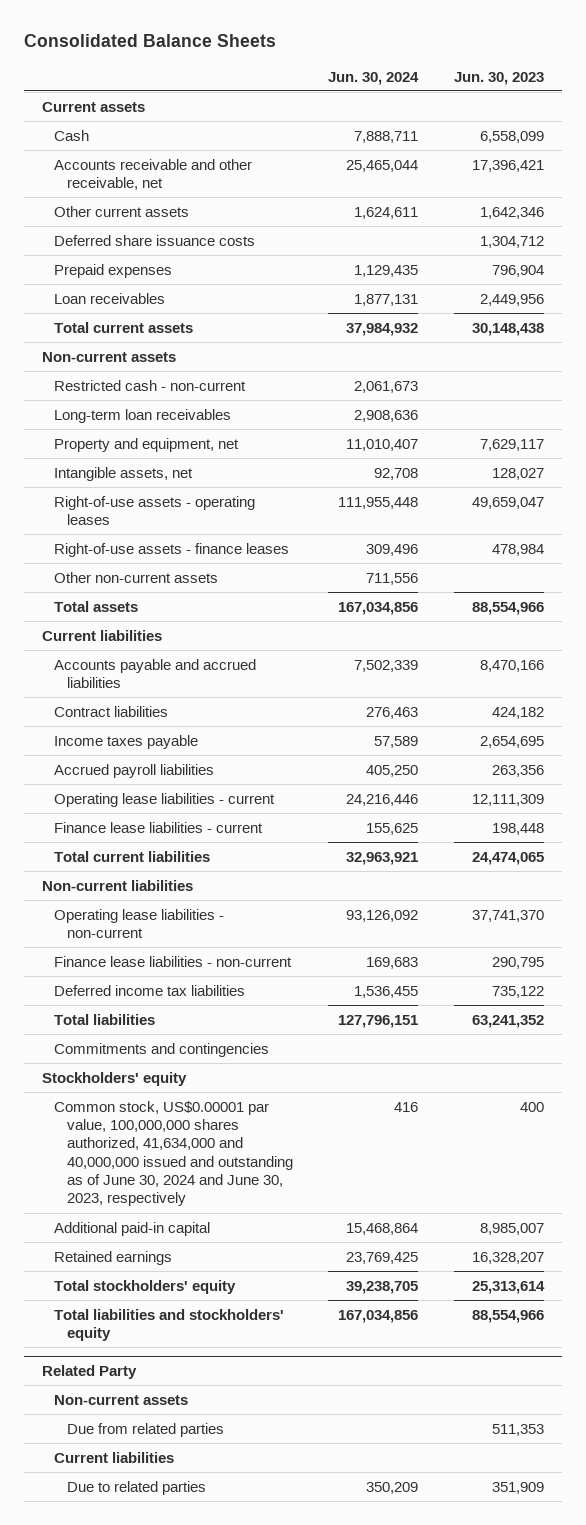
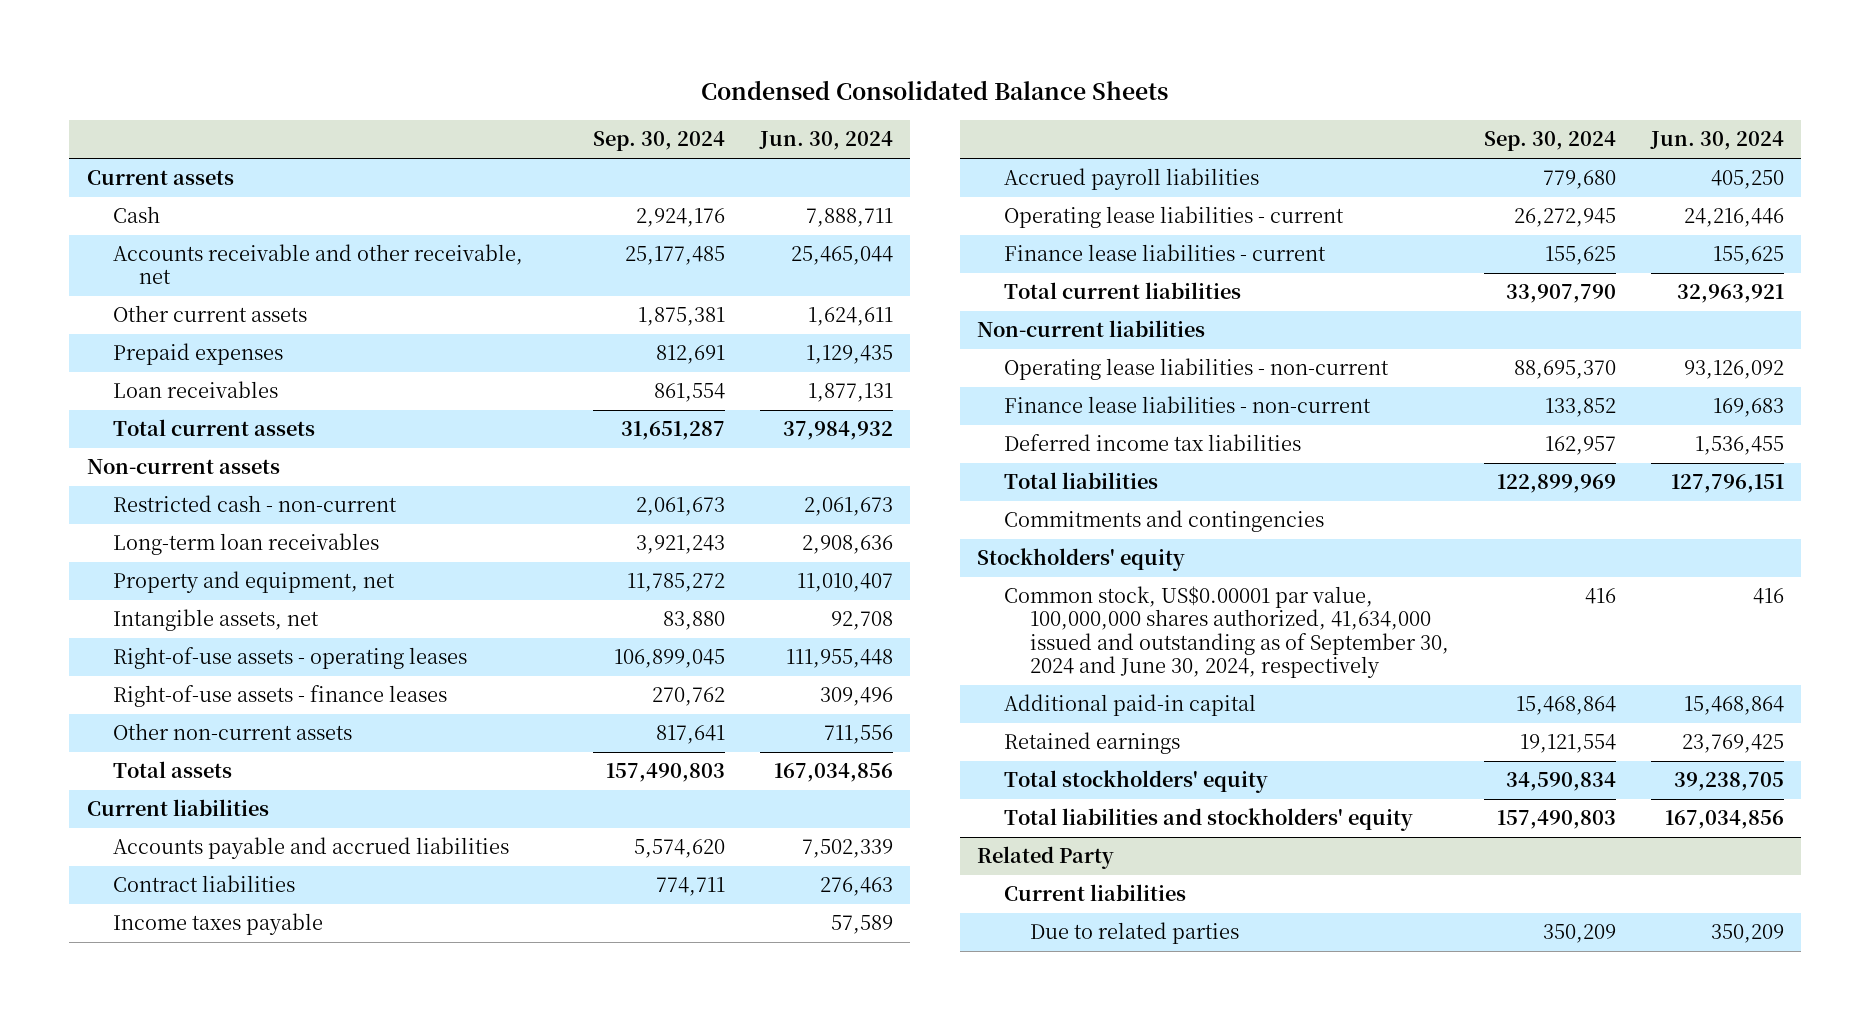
[23,34,276,48] Consolidated Balance Sheets -> [701,80,1169,101] Condensed Consolidated Balance Sheets
[454,71,545,85] Jun. 30, 2023 -> none
none -> [593,131,726,152] Sep. 30, 2024
[54,234,256,246] Deferred share issuance costs -> none
[54,1100,293,1207] Common stock, US$0.00001 par value, 100,000,000 shares authorized, 41,634,000 and 40,000,000 issued and outstanding as of June 30, 2024 and June 30, 2023, respectively -> [1003,586,1450,678] Common stock, US$0.00001 par value, 100,000,000 shares authorized, 41,634,000 issued and outstanding as of September 30, 2024 and June 30, 2024, respectively
[54,1394,189,1405] Non-current assets -> none
[66,1422,224,1437] Due from related parties -> none

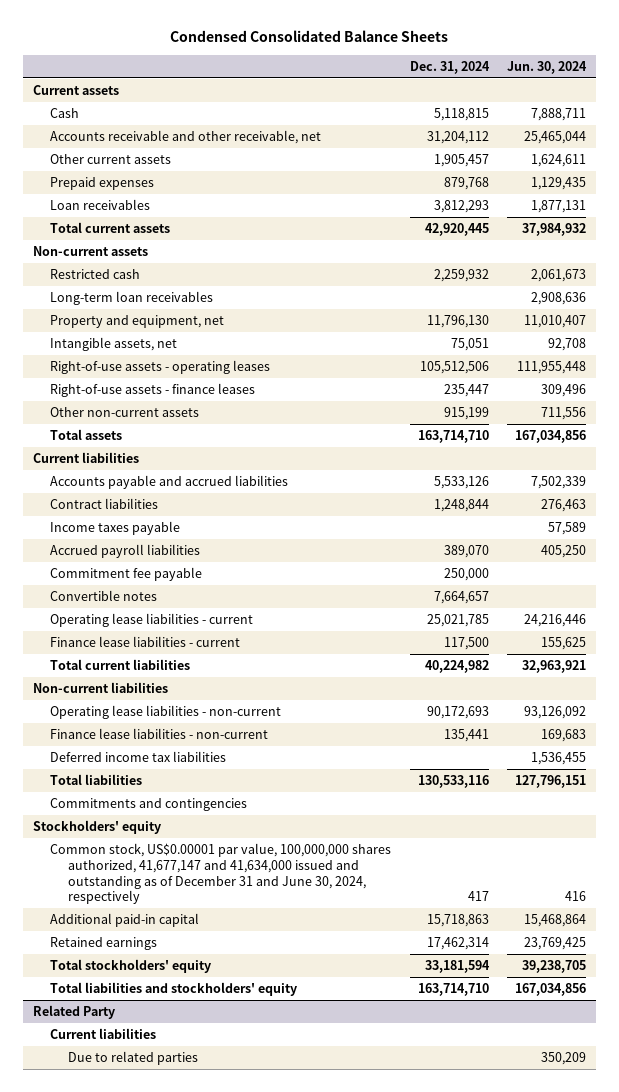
[593,131,726,152] Sep. 30, 2024 -> none
none -> [409,60,490,74] Dec. 31, 2024
[112,495,397,513] Restricted cash - non-current -> [50,269,141,280] Restricted cash
none -> [50,567,203,582] Commitment fee payable
none -> [50,590,158,602] Convertible notes
[1003,586,1450,678] Common stock, US$0.00001 par value, 100,000,000 shares authorized, 41,634,000 issued and outstanding as of September 30, 2024 and June 30, 2024, respectively -> [50,843,392,905] Common stock, US$0.00001 par value, 100,000,000 shares authorized, 41,677,147 and 41,634,000 issued and outstanding as of December 31 and June 30, 2024, respectively

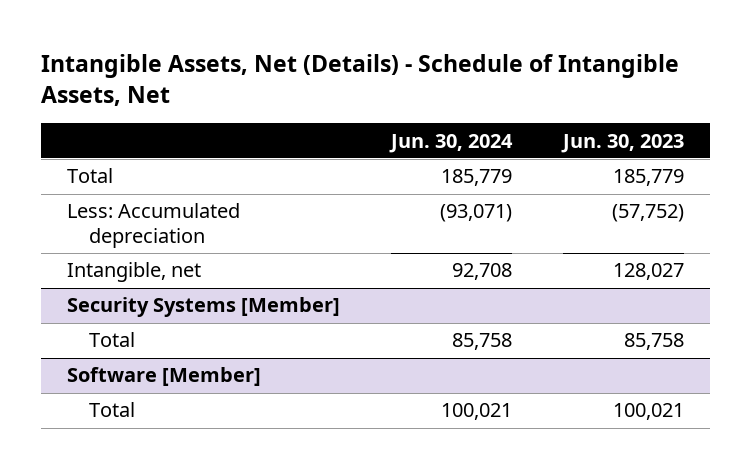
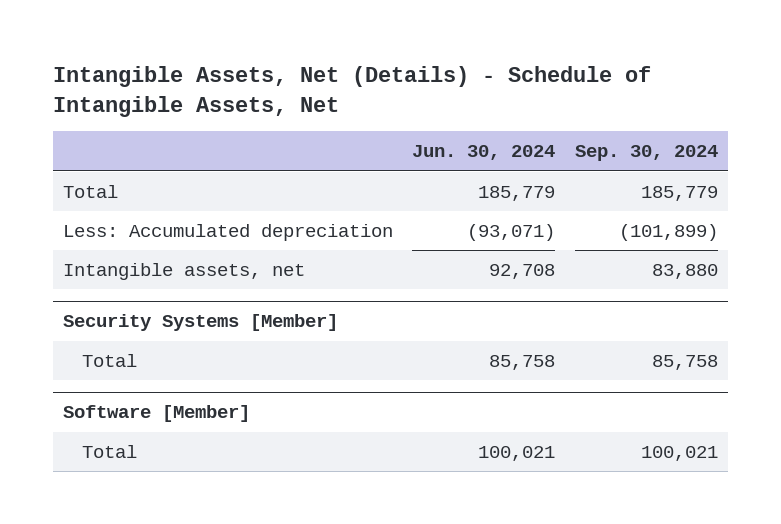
[561,133,685,153] Jun. 30, 2023 -> none
none -> [575,145,719,162] Sep. 30, 2024
[67,262,202,283] Intangible, net -> [62,262,305,280] Intangible assets, net

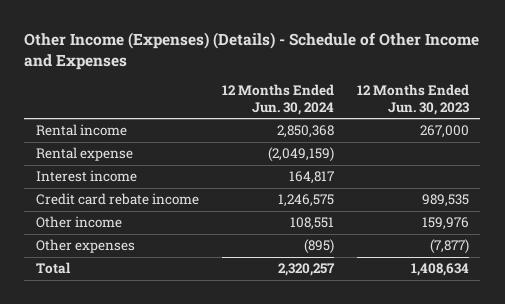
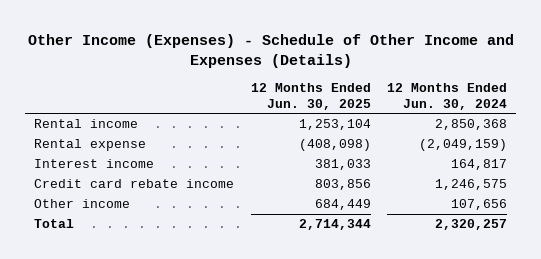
[24,32,480,70] Other Income (Expenses) (Details) - Schedule of Other Income and Expenses -> [27,34,514,69] Other Income (Expenses) - Schedule of Other Income and Expenses (Details)
[356,84,469,115] 12 Months Ended Jun. 30, 2023 -> none
none -> [250,83,371,110] 12 Months Ended Jun. 30, 2025
[35,239,135,254] Other expenses -> none
[289,217,334,231] 108,551 -> [451,199,508,211] 107,656

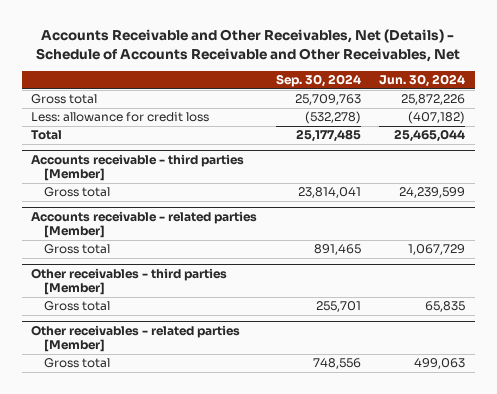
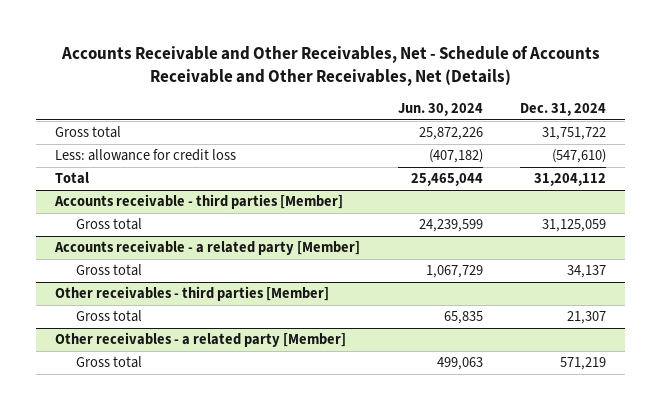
[36,29,461,62] Accounts Receivable and Other Receivables, Net (Details) - Schedule of Accounts Receivable and Other Receivables, Net -> [60,45,600,86] Accounts Receivable and Other Receivables, Net - Schedule of Accounts Receivable and Other Receivables, Net (Details)
[275,74,361,88] Sep. 30, 2024 -> none
none -> [520,102,607,116] Dec. 31, 2024
[31,211,258,239] Accounts receivable - related parties [Member] -> [53,240,360,256] Accounts receivable - a related party [Member]
[31,325,241,353] Other receivables - related parties [Member] -> [54,332,346,348] Other receivables - a related party [Member]

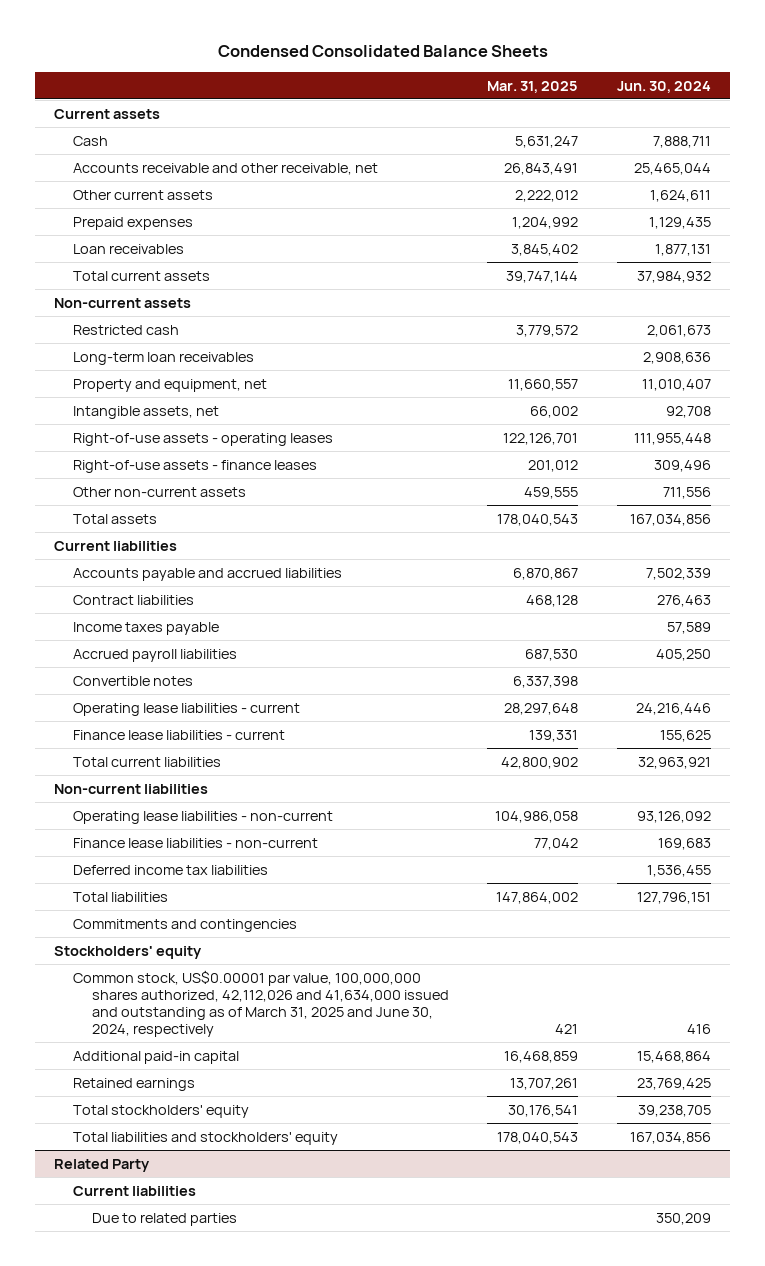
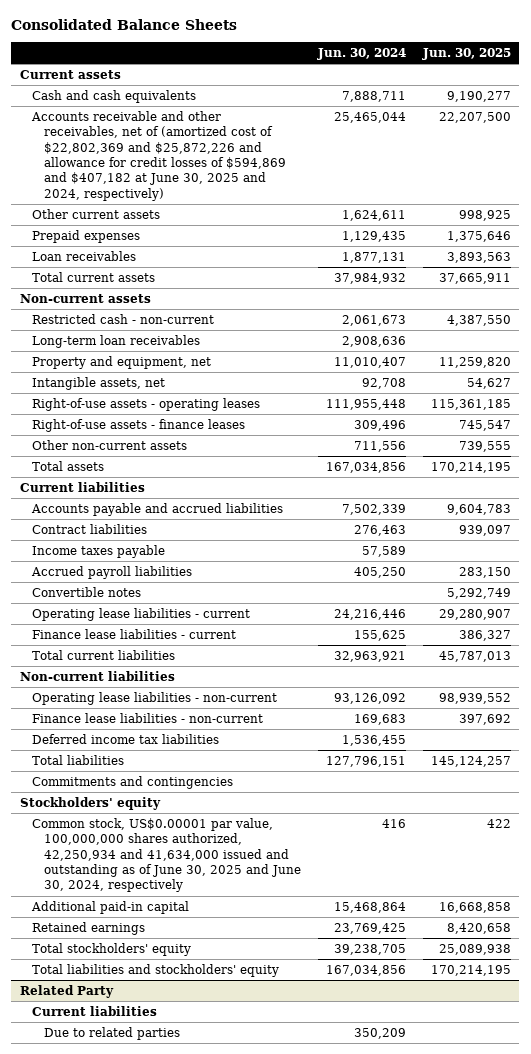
[217,45,548,58] Condensed Consolidated Balance Sheets -> [11,19,238,31] Consolidated Balance Sheets
[487,80,579,93] Mar. 31, 2025 -> none
none -> [421,48,511,61] Jun. 30, 2025
[72,135,108,146] Cash -> [31,89,196,103] Cash and cash equivalents
[72,162,378,175] Accounts receivable and other receivable, net -> [30,110,287,201] Accounts receivable and other receivables, net of (amortized cost of $22,802,369 and $25,872,226 and allowance for credit losses of $594,869 and $407,182 at June 30, 2025 and 2024, respectively)
[72,324,179,335] Restricted cash -> [31,313,214,324] Restricted cash - non-current
[72,969,449,1038] Common stock, US$0.00001 par value, 100,000,000 shares authorized, 42,112,026 and 41,634,000 issued and outstanding as of March 31, 2025 and June 30, 2024, respectively -> [31,817,302,893] Common stock, US$0.00001 par value, 100,000,000 shares authorized, 42,250,934 and 41,634,000 issued and outstanding as of June 30, 2025 and June 30, 2024, respectively

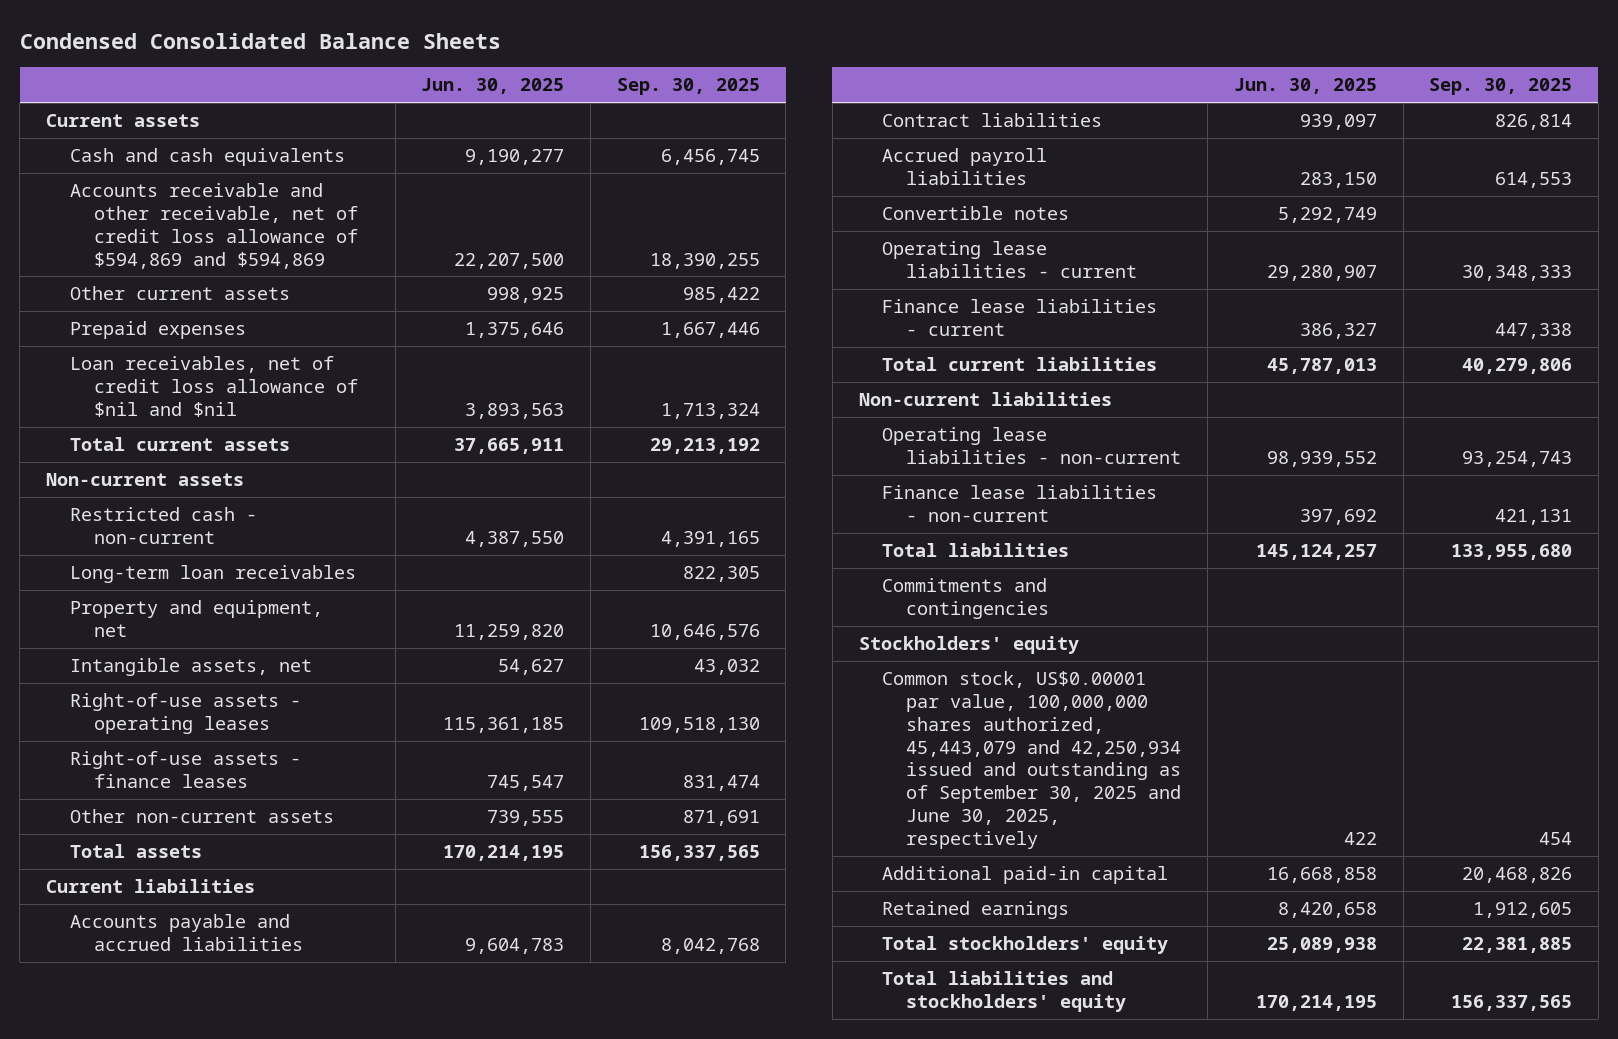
[11,19,238,31] Consolidated Balance Sheets -> [19,32,501,49] Condensed Consolidated Balance Sheets
[317,48,407,61] Jun. 30, 2024 -> none
none -> [616,78,760,96] Sep. 30, 2025
[30,110,287,201] Accounts receivable and other receivables, net of (amortized cost of $22,802,369 and $25,872,226 and allowance for credit losses of $594,869 and $407,182 at June 30, 2025 and 2024, respectively) -> [69,183,358,269] Accounts receivable and other receivable, net of credit loss allowance of $594,869 and $594,869
[31,250,136,261] Loan receivables -> [69,356,358,417] Loan receivables, net of credit loss allowance of $nil and $nil
[31,544,165,558] Income taxes payable -> none
[31,733,219,744] Deferred income tax liabilities -> none
[31,817,302,893] Common stock, US$0.00001 par value, 100,000,000 shares authorized, 42,250,934 and 41,634,000 issued and outstanding as of June 30, 2025 and June 30, 2024, respectively -> [882,671,1182,849] Common stock, US$0.00001 par value, 100,000,000 shares authorized, 45,443,079 and 42,250,934 issued and outstanding as of September 30, 2025 and June 30, 2025, respectively
[19,984,114,998] Related Party -> none
[31,1005,157,1016] Current liabilities -> none
[44,1026,181,1040] Due to related parties -> none

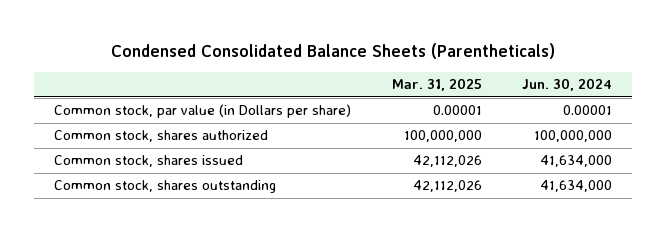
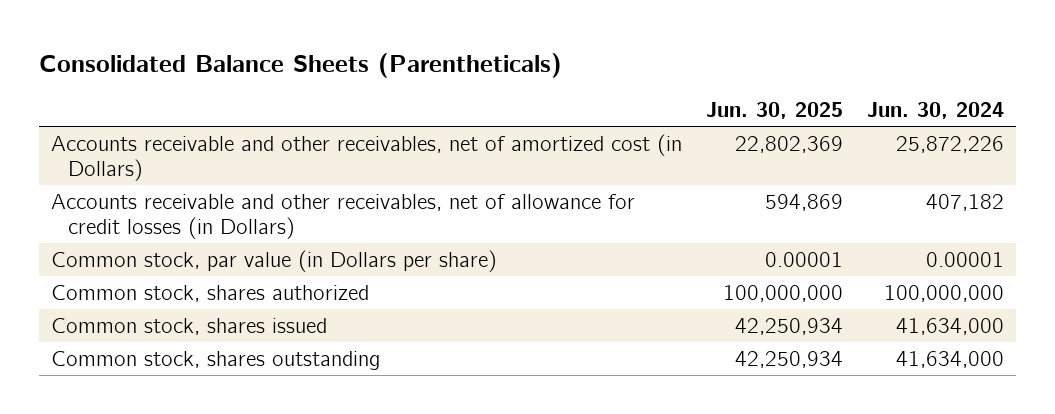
[111,42,556,59] Condensed Consolidated Balance Sheets (Parentheticals) -> [38,52,562,78] Consolidated Balance Sheets (Parentheticals)
[391,78,482,92] Mar. 31, 2025 -> none
none -> [706,102,844,120] Jun. 30, 2025
none -> [50,133,682,181] Accounts receivable and other receivables, net of amortized cost (in Dollars)
none -> [50,193,635,239] Accounts receivable and other receivables, net of allowance for credit losses (in Dollars)

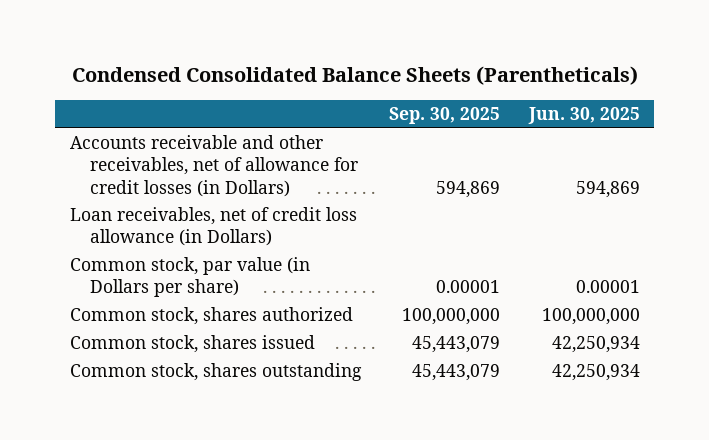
[38,52,562,78] Consolidated Balance Sheets (Parentheticals) -> [71,66,638,86] Condensed Consolidated Balance Sheets (Parentheticals)
[867,102,1005,120] Jun. 30, 2024 -> none
none -> [389,107,501,125] Sep. 30, 2025
[50,133,682,181] Accounts receivable and other receivables, net of amortized cost (in Dollars) -> none
none -> [69,207,357,247] Loan receivables, net of credit loss allowance (in Dollars)

